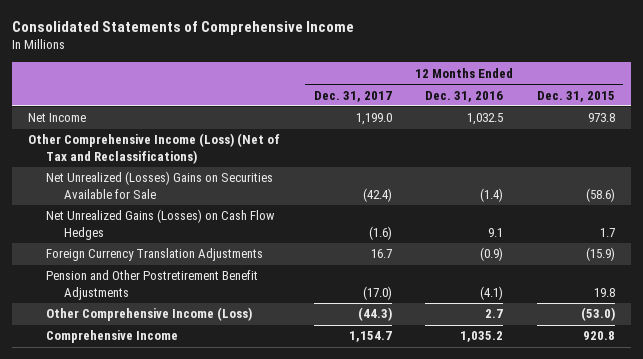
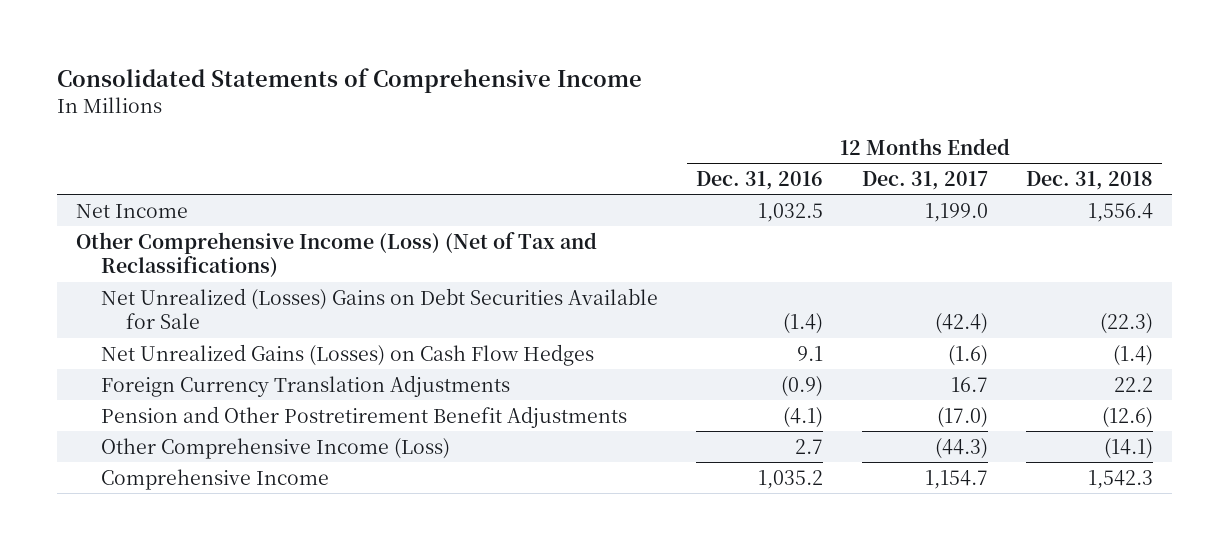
[536,90,615,102] Dec. 31, 2015 -> none
none -> [1025,170,1153,190] Dec. 31, 2018
[46,171,274,199] Net Unrealized (Losses) Gains on Securities Available for Sale -> [101,287,659,330] Net Unrealized (Losses) Gains on Debt Securities Available for Sale

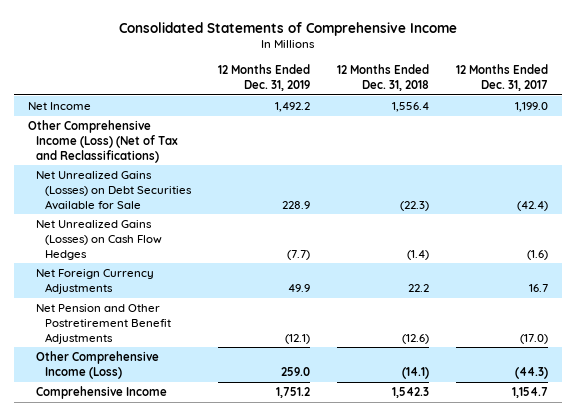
[696,170,824,190] Dec. 31, 2016 -> none
none -> [217,64,310,91] 12 Months Ended Dec. 31, 2019
[101,287,659,330] Net Unrealized (Losses) Gains on Debt Securities Available for Sale -> [36,171,192,210] Net Unrealized Gains (Losses) on Debt Securities Available for Sale
[101,374,511,397] Foreign Currency Translation Adjustments -> [36,269,155,294] Net Foreign Currency Adjustments
[101,405,628,428] Pension and Other Postretirement Benefit Adjustments -> [36,304,171,344] Net Pension and Other Postretirement Benefit Adjustments

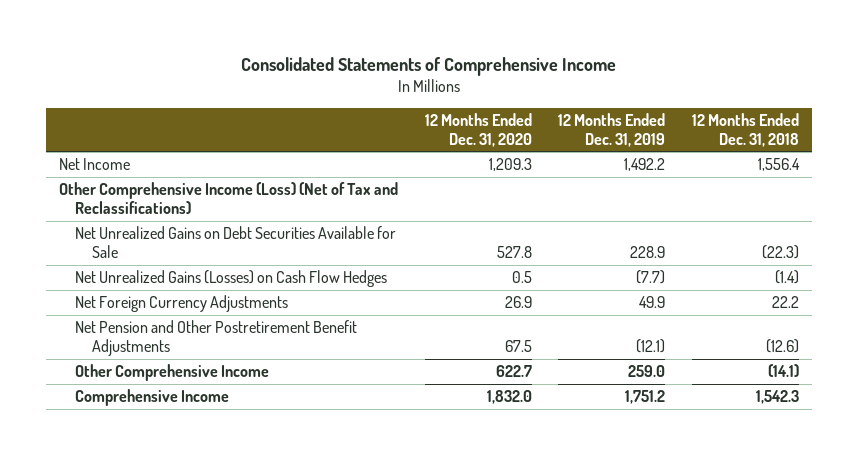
[456,64,549,91] 12 Months Ended Dec. 31, 2017 -> none
none -> [424,113,532,147] 12 Months Ended Dec. 31, 2020
[36,171,192,210] Net Unrealized Gains (Losses) on Debt Securities Available for Sale -> [75,226,397,258] Net Unrealized Gains on Debt Securities Available for Sale
[36,351,160,379] Other Comprehensive Income (Loss) -> [75,364,270,382] Other Comprehensive Income

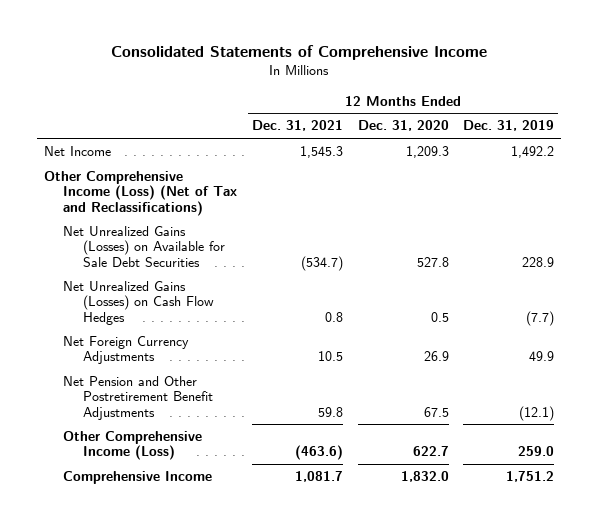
[691,113,799,147] 12 Months Ended Dec. 31, 2018 -> none
none -> [251,120,343,132] Dec. 31, 2021
[75,226,397,258] Net Unrealized Gains on Debt Securities Available for Sale -> [63,225,225,267] Net Unrealized Gains (Losses) on Available for Sale Debt Securities
[75,364,270,382] Other Comprehensive Income -> [63,430,203,461] Other Comprehensive Income (Loss)

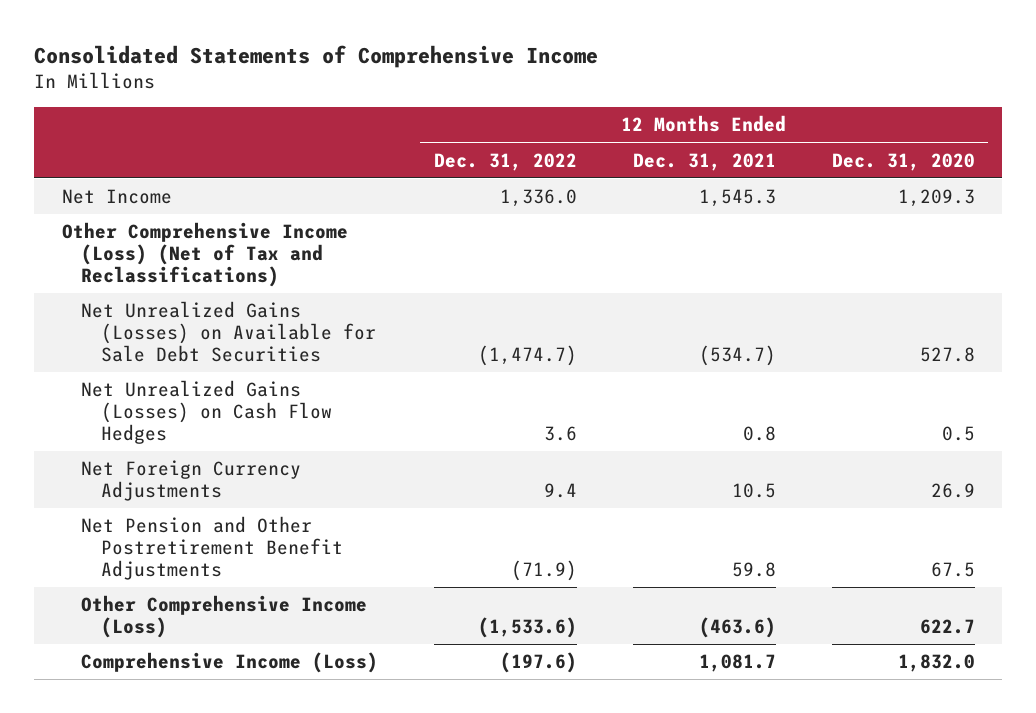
[463,120,555,132] Dec. 31, 2019 -> none
none -> [434,152,578,171] Dec. 31, 2022
[63,470,213,484] Comprehensive Income -> [81,652,379,674] Comprehensive Income (Loss)

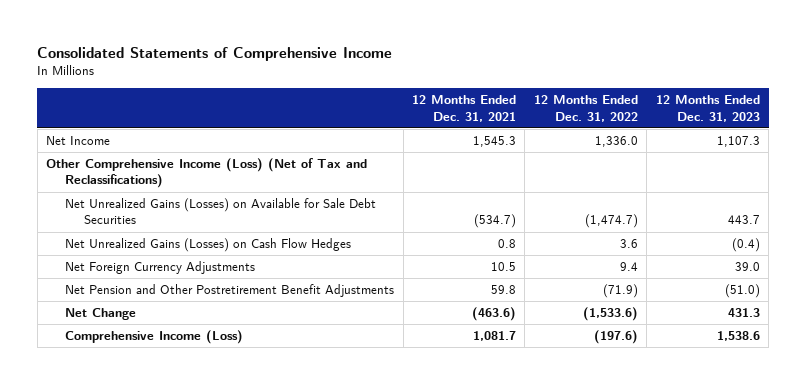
[831,152,975,171] Dec. 31, 2020 -> none
none -> [655,95,760,122] 12 Months Ended Dec. 31, 2023
[81,595,368,638] Other Comprehensive Income (Loss) -> [65,308,137,321] Net Change

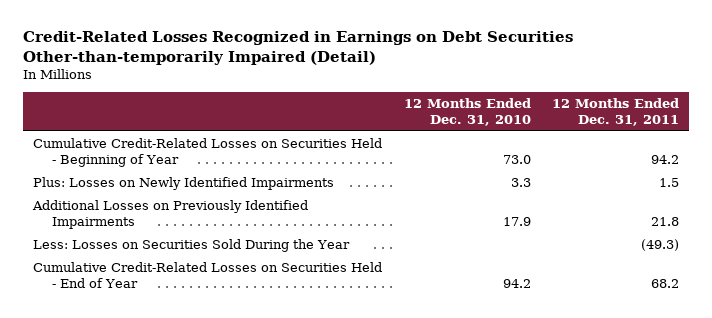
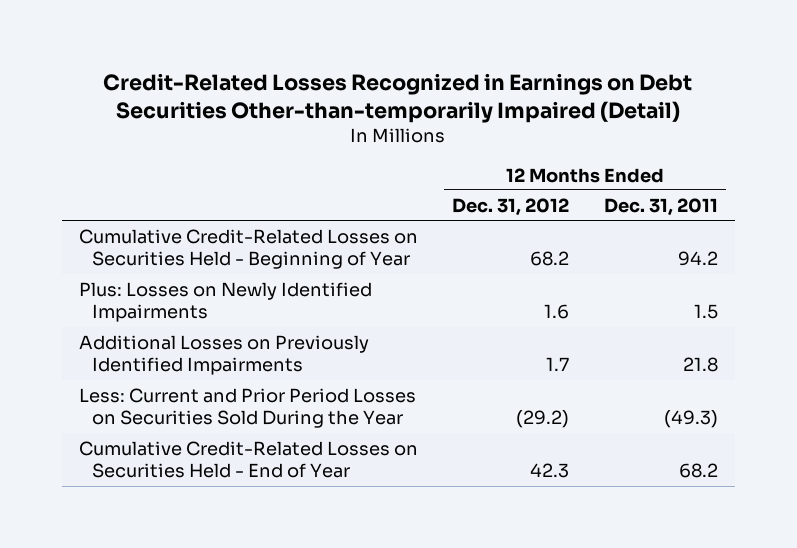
[403,97,531,126] 12 Months Ended Dec. 31, 2010 -> none
none -> [452,197,570,216] Dec. 31, 2012
[33,239,351,253] Less: Losses on Securities Sold During the Year -> [78,387,416,429] Less: Current and Prior Period Losses on Securities Sold During the Year

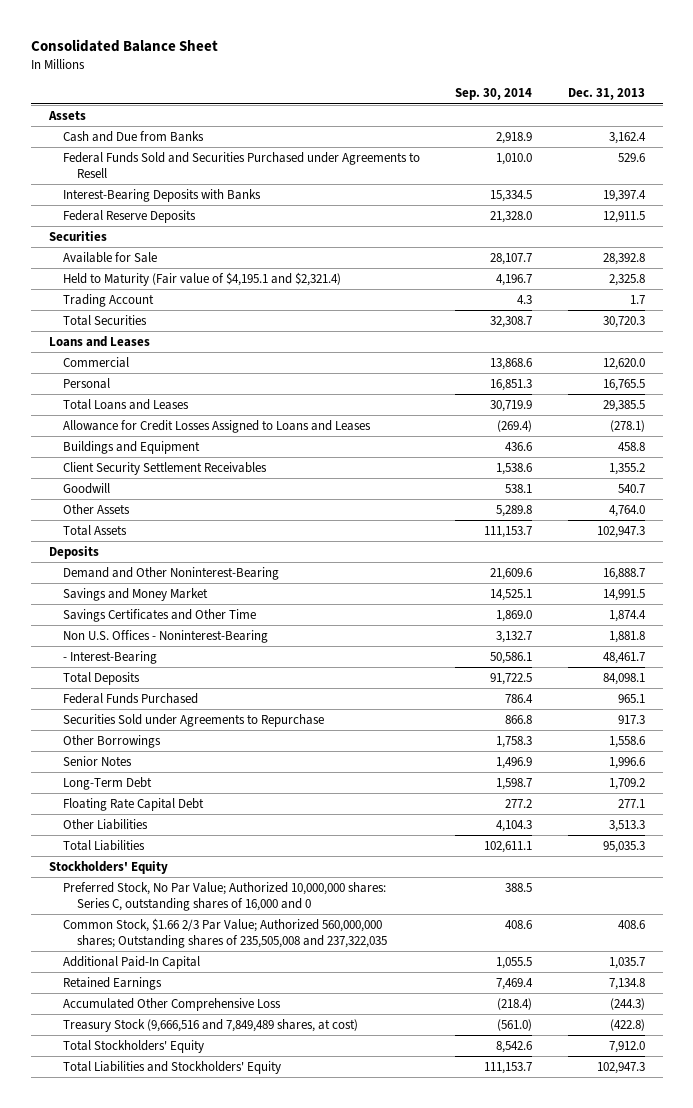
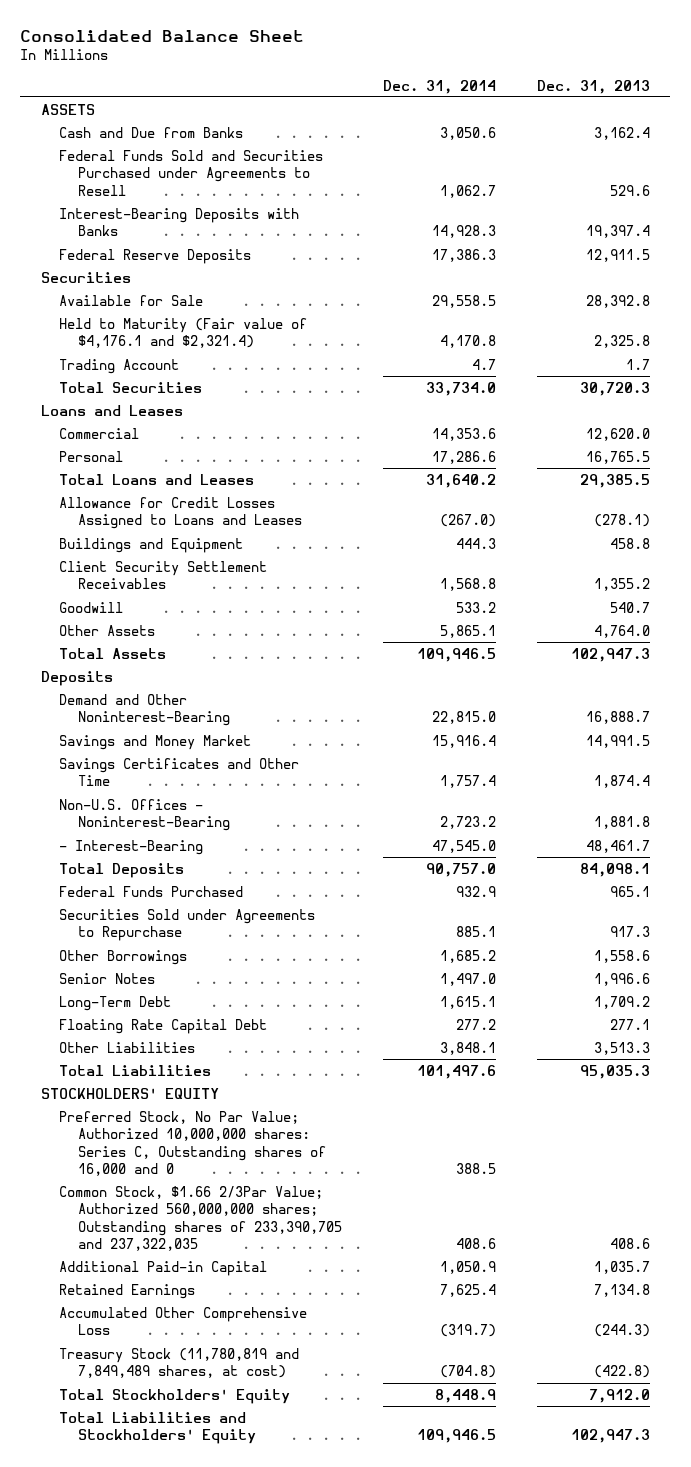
[455,88,533,101] Sep. 30, 2014 -> none
none -> [382,79,496,94] Dec. 31, 2014
[47,110,86,120] Assets -> [40,103,95,115] ASSETS
[62,271,341,286] Held to Maturity (Fair value of $4,195.1 and $2,321.4) -> [59,317,308,349] Held to Maturity (Fair value of $4,176.1 and $2,321.4)
[62,629,268,643] Non U.S. Offices - Noninterest-Bearing -> [59,798,230,832] Non-U.S. Offices - Noninterest-Bearing
[48,860,168,874] Stockholders' Equity -> [40,1087,219,1099] STOCKHOLDERS' EQUITY
[62,881,386,911] Preferred Stock, No Par Value; Authorized 10,000,000 shares: Series C, outstanding shares of 16,000 and 0 -> [59,1110,326,1176] Preferred Stock, No Par Value; Authorized 10,000,000 shares: Series C, Outstanding shares of 16,000 and 0
[62,917,388,948] Common Stock, $1.66 2/3 Par Value; Authorized 560,000,000 shares; Outstanding shares of 235,505,008 and 237,322,035 -> [59,1185,342,1251] Common Stock, $1.66 2/3Par Value; Authorized 560,000,000 shares; Outstanding shares of 233,390,705 and 237,322,035
[62,955,200,969] Additional Paid-In Capital -> [59,1260,268,1276] Additional Paid-in Capital
[62,1018,358,1032] Treasury Stock (9,666,516 and 7,849,489 shares, at cost) -> [59,1347,300,1379] Treasury Stock (11,780,819 and 7,849,489 shares, at cost)

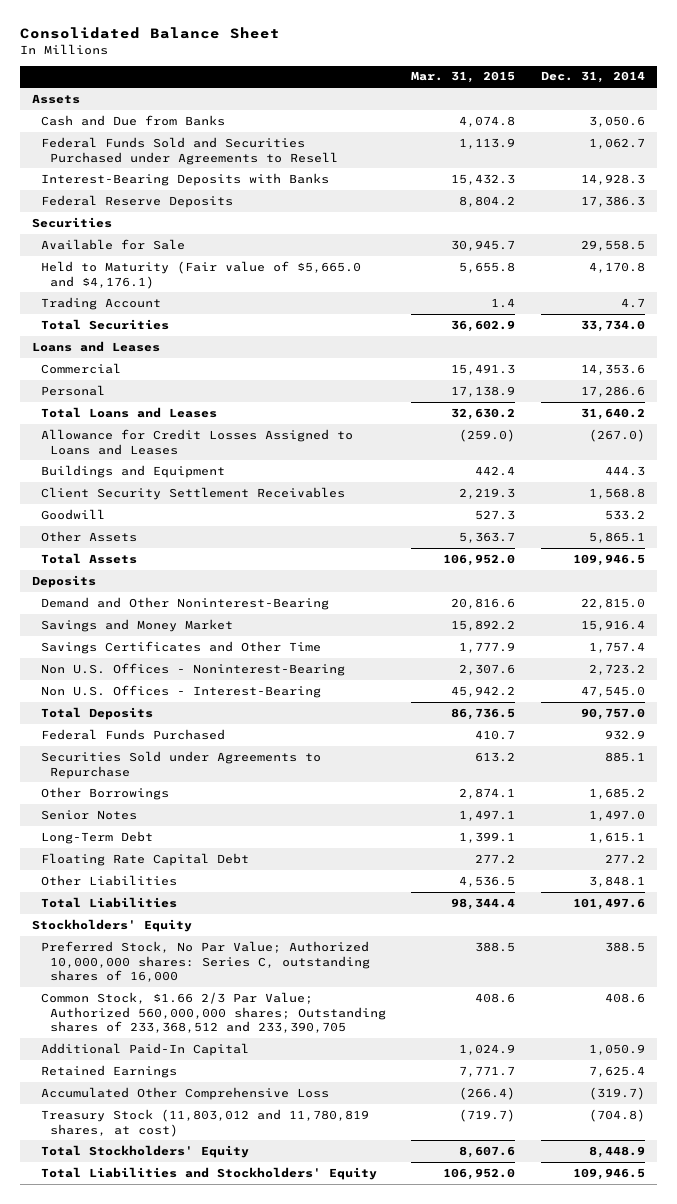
[536,79,650,94] Dec. 31, 2013 -> none
none -> [411,71,516,84] Mar. 31, 2015
[40,103,95,115] ASSETS -> [32,93,81,104] Assets
[59,317,308,349] Held to Maturity (Fair value of $4,176.1 and $2,321.4) -> [41,260,362,289] Held to Maturity (Fair value of $5,665.0 and $4,176.1)
[59,798,230,832] Non-U.S. Offices - Noninterest-Bearing -> [41,662,346,676] Non U.S. Offices - Noninterest-Bearing
[59,839,204,855] - Interest-Bearing -> [41,684,322,698] Non U.S. Offices - Interest-Bearing
[40,1087,219,1099] STOCKHOLDERS' EQUITY -> [32,918,193,932] Stockholders' Equity
[59,1110,326,1176] Preferred Stock, No Par Value; Authorized 10,000,000 shares: Series C, Outstanding shares of 16,000 and 0 -> [41,940,371,983] Preferred Stock, No Par Value; Authorized 10,000,000 shares: Series C, outstanding shares of 16,000
[59,1185,342,1251] Common Stock, $1.66 2/3Par Value; Authorized 560,000,000 shares; Outstanding shares of 233,390,705 and 237,322,035 -> [41,991,387,1034] Common Stock, $1.66 2/3 Par Value; Authorized 560,000,000 shares; Outstanding shares of 233,368,512 and 233,390,705
[59,1260,268,1276] Additional Paid-in Capital -> [41,1042,250,1056] Additional Paid-In Capital
[59,1347,300,1379] Treasury Stock (11,780,819 and 7,849,489 shares, at cost) -> [41,1108,370,1137] Treasury Stock (11,803,012 and 11,780,819 shares, at cost)

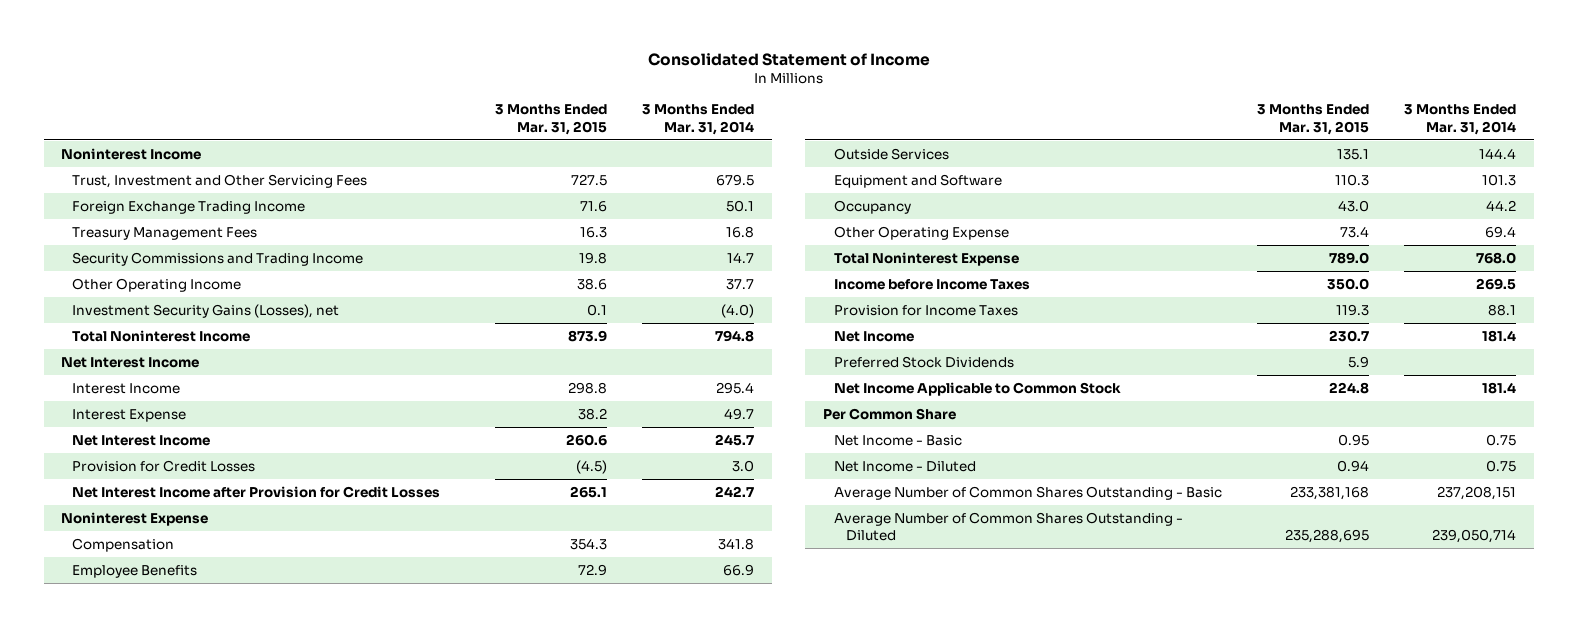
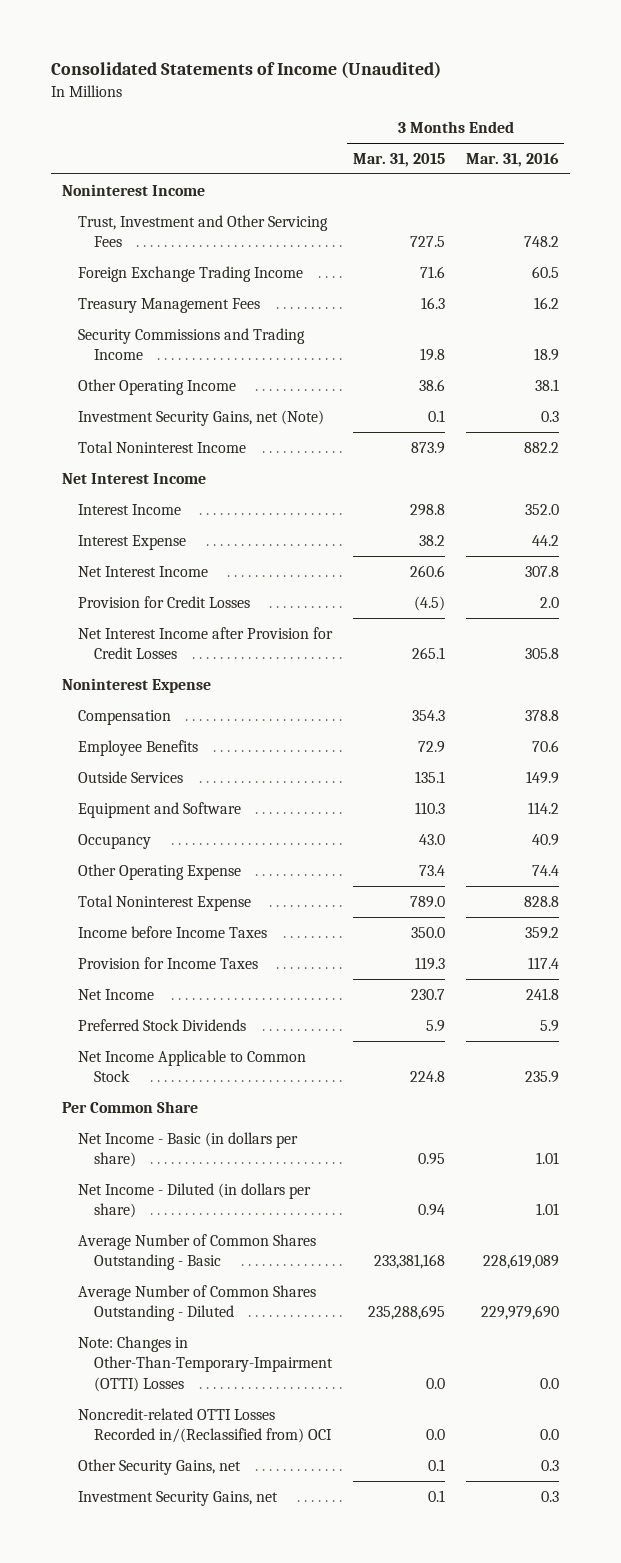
[647,52,930,66] Consolidated Statement of Income -> [50,61,441,79] Consolidated Statements of Income (Unaudited)
[642,104,755,135] 3 Months Ended Mar. 31, 2014 -> none
none -> [465,152,559,167] Mar. 31, 2016
[72,303,340,318] Investment Security Gains (Losses), net -> [77,409,324,426] Investment Security Gains, net (Note)
[834,434,963,446] Net Income - Basic -> [77,1131,298,1168] Net Income - Basic (in dollars per share)
[834,460,977,472] Net Income - Diluted -> [77,1182,311,1219] Net Income - Diluted (in dollars per share)
none -> [77,1335,333,1392] Note: Changes in Other-Than-Temporary-Impairment (OTTI) Losses
none -> [77,1407,332,1444] Noncredit-related OTTI Losses Recorded in/(Reclassified from) OCI
none -> [77,1458,241,1475] Other Security Gains, net
none -> [77,1490,278,1506] Investment Security Gains, net

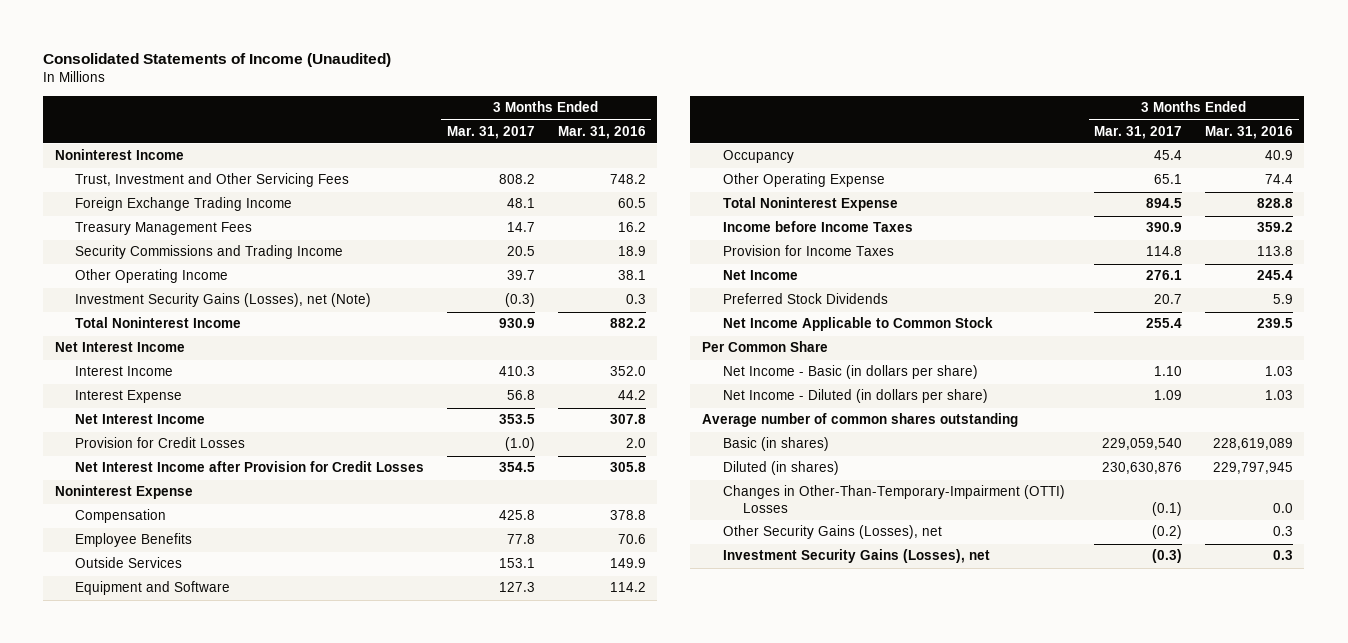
[352,152,445,167] Mar. 31, 2015 -> none
none -> [447,125,536,139] Mar. 31, 2017
[77,409,324,426] Investment Security Gains, net (Note) -> [75,293,372,308] Investment Security Gains (Losses), net (Note)
[527,956,559,969] 117.4 -> [1256,246,1293,257] 113.8
[525,987,559,1000] 241.8 -> [1256,270,1293,281] 245.4
[524,1071,559,1084] 235.9 -> [1256,318,1293,329] 239.5
[77,1407,332,1444] Noncredit-related OTTI Losses Recorded in/(Reclassified from) OCI -> none
[535,1152,559,1165] 1.01 -> [1264,366,1293,377] 1.03
[535,1203,559,1216] 1.01 -> [1264,390,1293,401] 1.03
none -> [701,413,1018,428] Average number of common shares outstanding
[77,1233,316,1271] Average Number of Common Shares Outstanding - Basic -> [722,437,829,452] Basic (in shares)
[77,1284,316,1322] Average Number of Common Shares Outstanding - Diluted -> [722,461,839,476] Diluted (in shares)
[480,1305,559,1321] 229,979,690 -> [1212,462,1293,475] 229,797,945
[77,1335,333,1392] Note: Changes in Other-Than-Temporary-Impairment (OTTI) Losses -> [722,485,1065,513] Changes in Other-Than-Temporary-Impairment (OTTI) Losses
[77,1458,241,1475] Other Security Gains, net -> [722,525,942,540] Other Security Gains (Losses), net
[77,1490,278,1506] Investment Security Gains, net -> [722,549,990,564] Investment Security Gains (Losses), net

